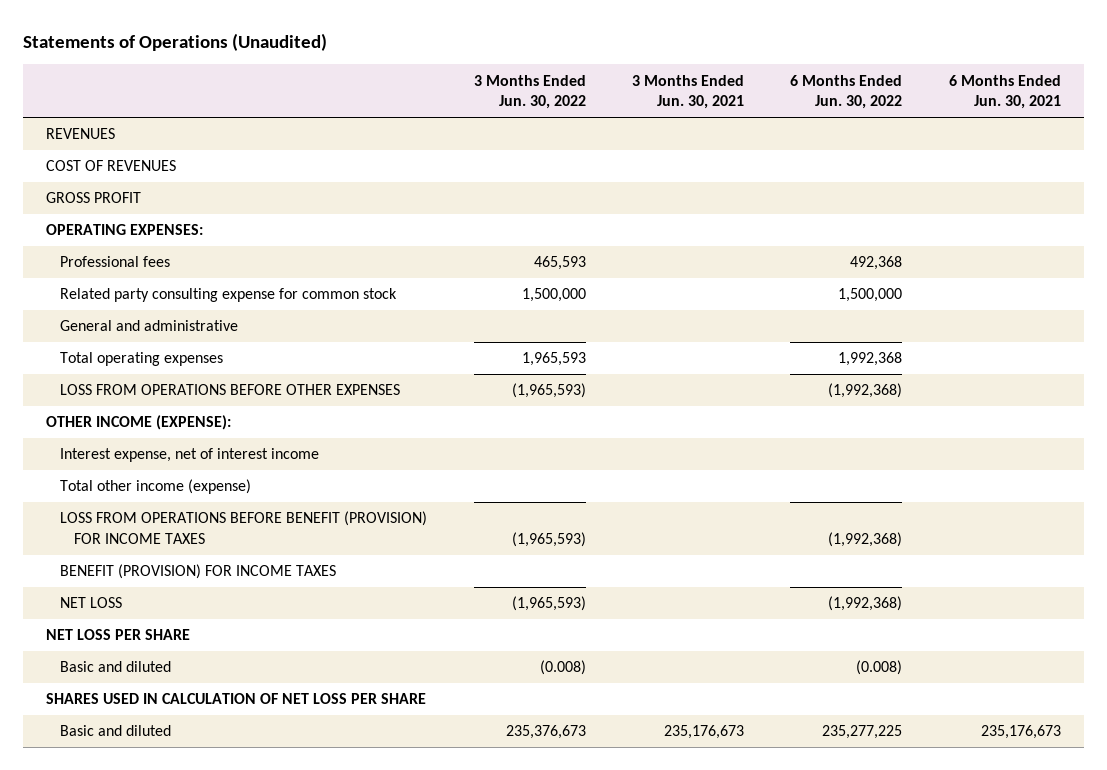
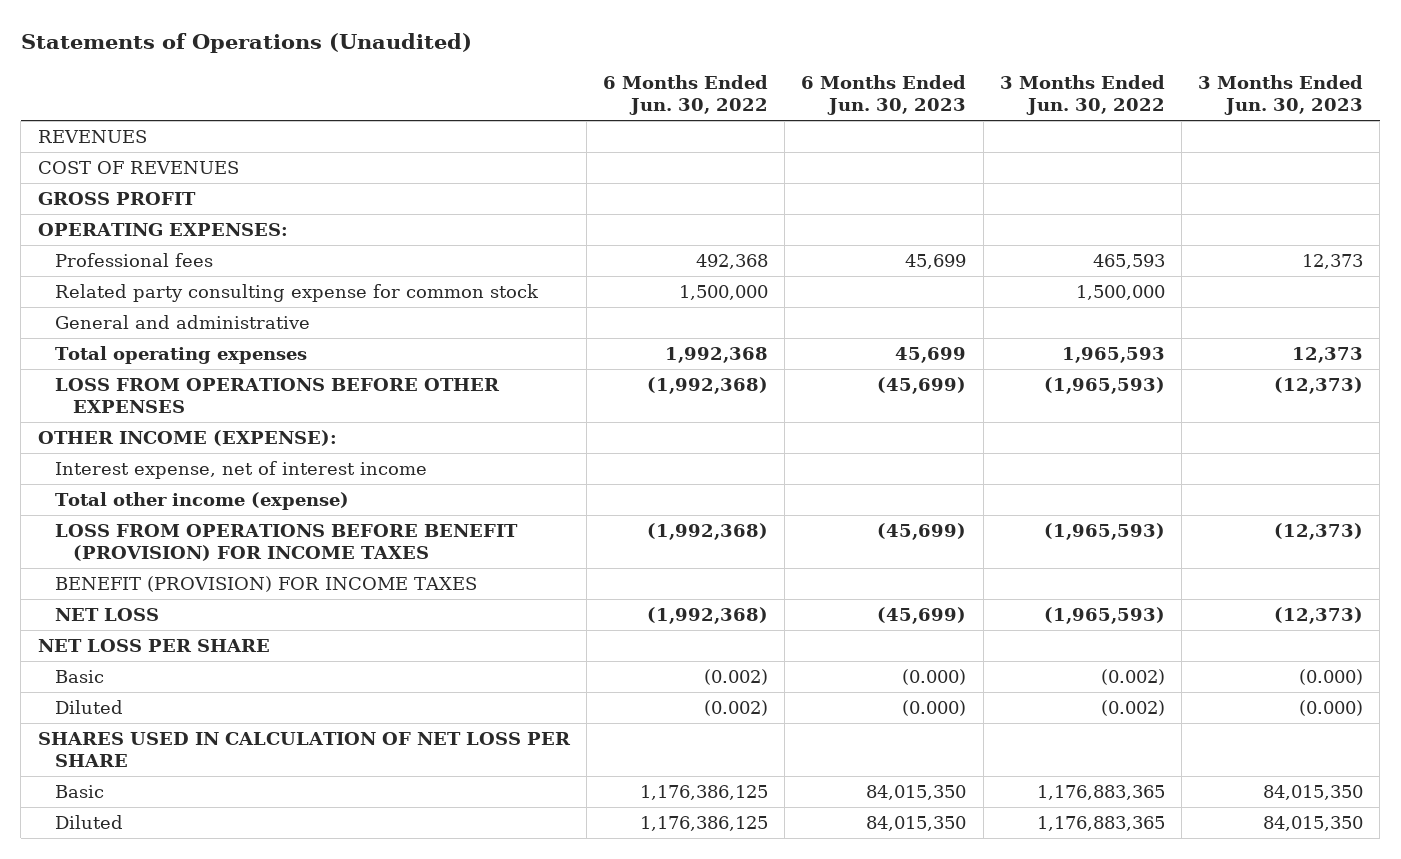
[632,74,745,110] 3 Months Ended Jun. 30, 2021 -> none
[948,74,1061,110] 6 Months Ended Jun. 30, 2021 -> none
none -> [801,74,967,116] 6 Months Ended Jun. 30, 2023
none -> [1198,74,1364,116] 3 Months Ended Jun. 30, 2023
[60,661,172,673] Basic and diluted -> [55,669,105,683] Basic
[539,660,586,676] (0.008) -> [1100,668,1165,685] (0.002)
[856,660,903,676] (0.008) -> [703,668,768,685] (0.002)
none -> [55,699,124,714] Diluted
[60,725,172,737] Basic and diluted -> [55,784,105,798] Basic
[505,725,586,740] 235,376,673 -> [1036,784,1165,800] 1,176,883,365
[822,725,903,740] 235,277,225 -> [639,784,768,800] 1,176,386,125
none -> [55,814,124,829] Diluted

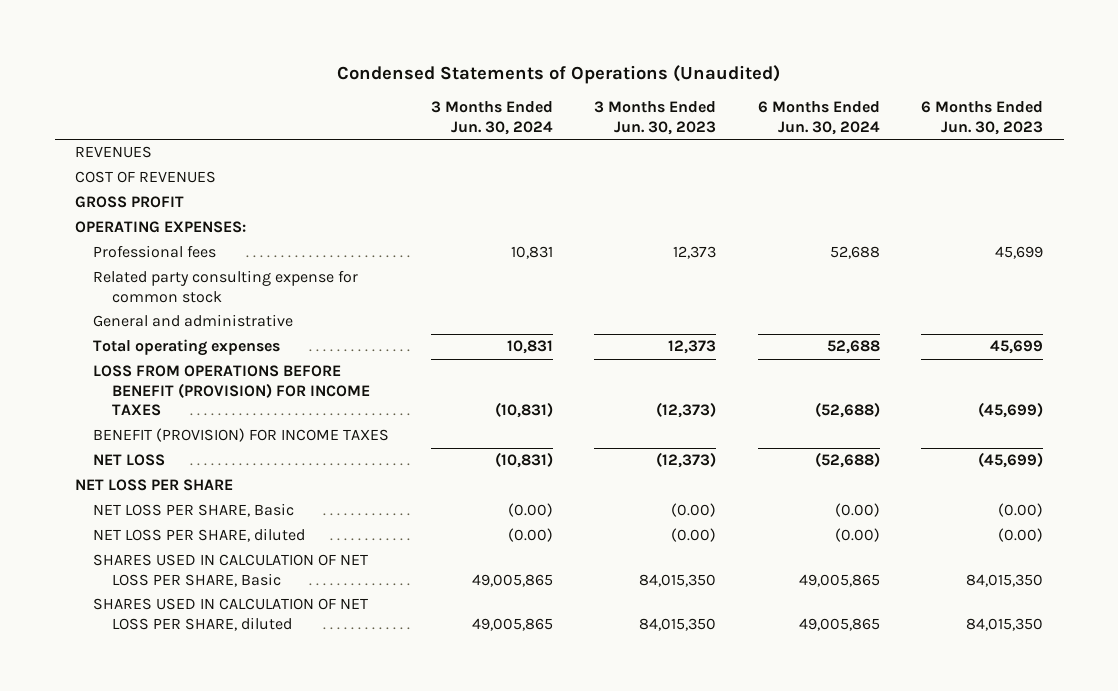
[20,32,472,53] Statements of Operations (Unaudited) -> [337,65,781,85] Condensed Statements of Operations (Unaudited)
[602,74,768,116] 6 Months Ended Jun. 30, 2022 -> none
[999,74,1165,116] 3 Months Ended Jun. 30, 2022 -> none
none -> [430,101,553,135] 3 Months Ended Jun. 30, 2024
none -> [757,101,880,135] 6 Months Ended Jun. 30, 2024
[55,377,501,414] LOSS FROM OPERATIONS BEFORE OTHER EXPENSES -> none
[37,429,337,446] OTHER INCOME (EXPENSE): -> none
[55,460,428,479] Interest expense, net of interest income -> none
[55,491,350,510] Total other income (expense) -> none
[37,731,571,768] SHARES USED IN CALCULATION OF NET LOSS PER SHARE -> none
[55,669,105,683] Basic -> [93,503,295,518] NET LOSS PER SHARE, Basic
[902,668,967,685] (0.000) -> [997,503,1043,518] (0.00)
[1299,668,1364,685] (0.000) -> [671,503,717,518] (0.00)
[55,699,124,714] Diluted -> [93,528,306,543] NET LOSS PER SHARE, diluted
[902,699,967,716] (0.000) -> [997,528,1043,543] (0.00)
[1299,699,1364,716] (0.000) -> [671,528,717,543] (0.00)
[55,784,105,798] Basic -> [93,554,369,587] SHARES USED IN CALCULATION OF NET LOSS PER SHARE, Basic
[55,814,124,829] Diluted -> [93,598,369,631] SHARES USED IN CALCULATION OF NET LOSS PER SHARE, diluted

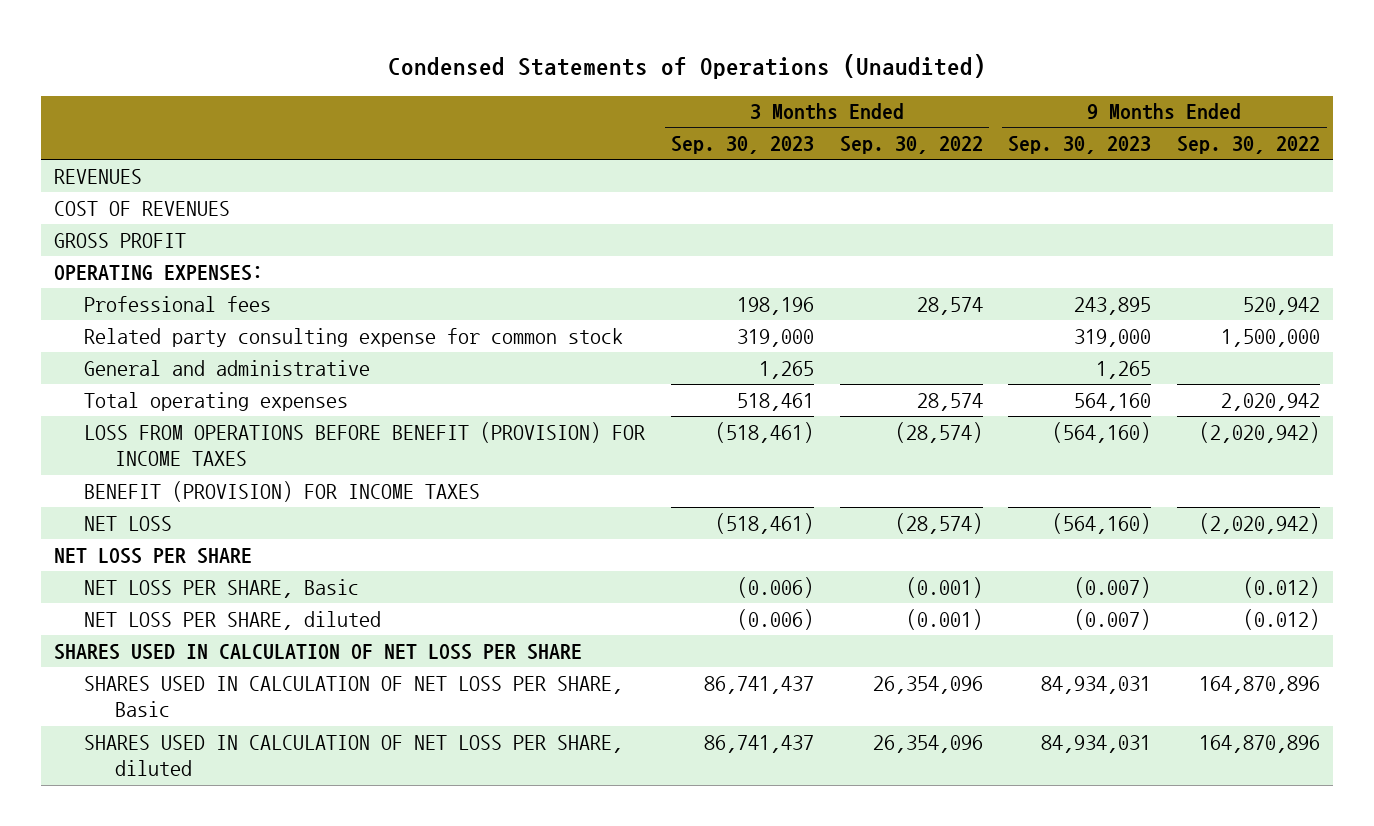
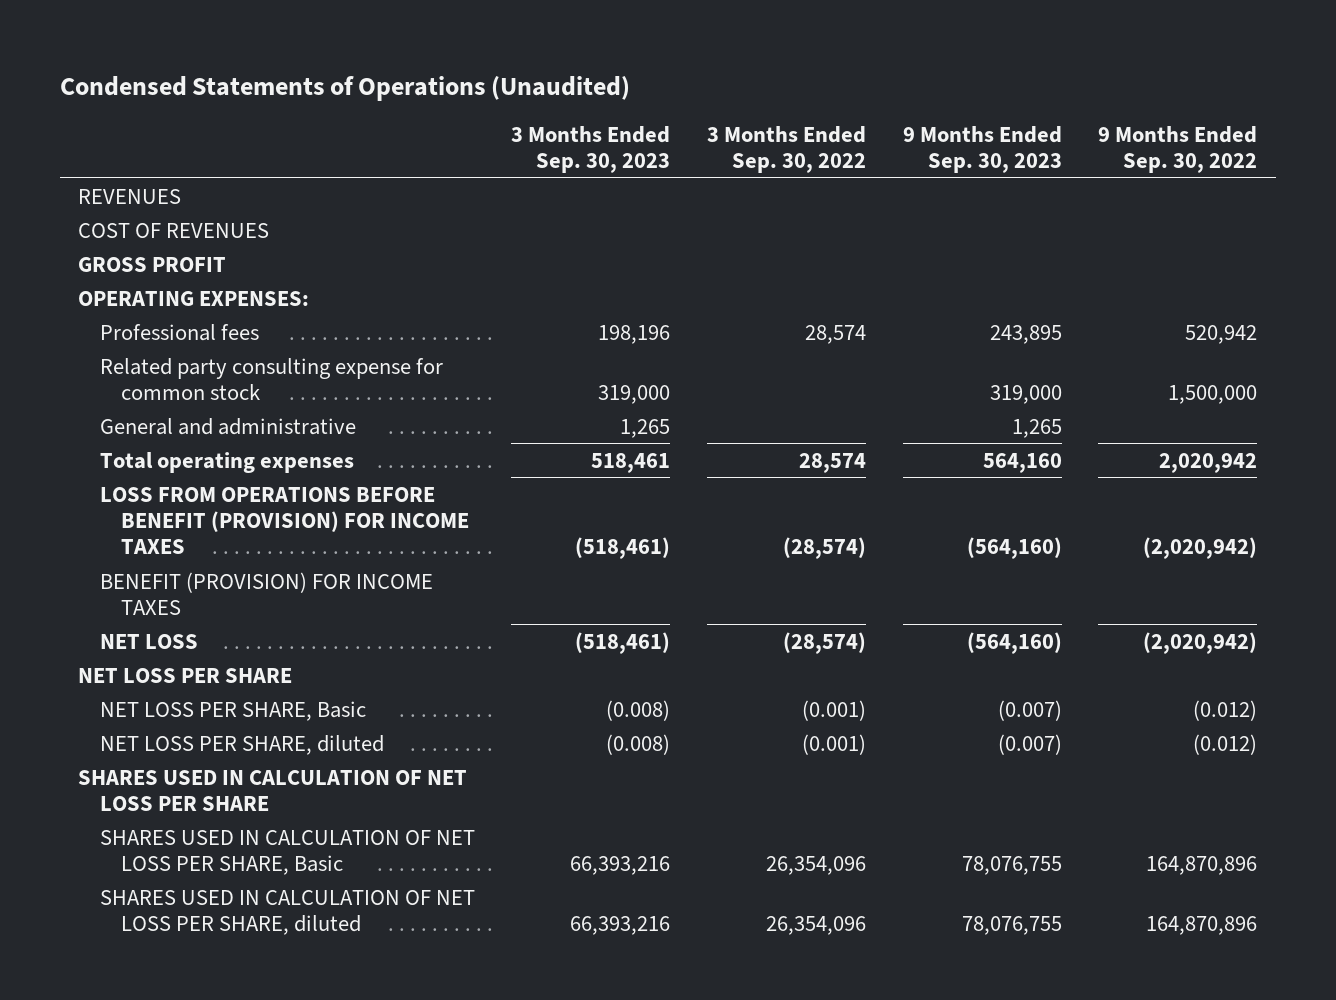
[737,576,815,598] (0.006) -> [606,699,671,721] (0.008)
[737,608,815,630] (0.006) -> [606,733,671,755] (0.008)
[704,675,815,694] 86,741,437 -> [570,855,671,875] 66,393,216
[1041,675,1152,694] 84,934,031 -> [961,855,1062,875] 78,076,755
[704,734,815,753] 86,741,437 -> [570,915,671,935] 66,393,216
[1041,734,1152,753] 84,934,031 -> [961,915,1062,935] 78,076,755

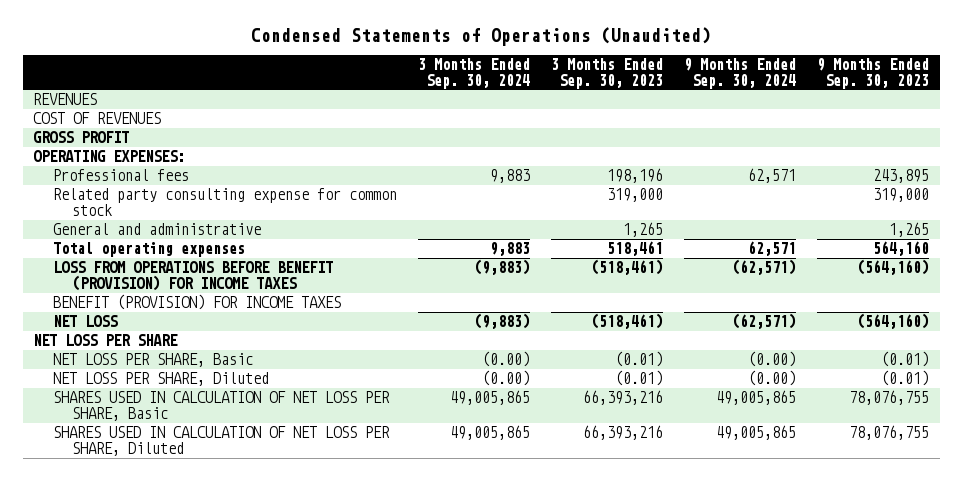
[707,125,867,173] 3 Months Ended Sep. 30, 2022 -> none
[1098,125,1258,173] 9 Months Ended Sep. 30, 2022 -> none
none -> [417,58,530,89] 3 Months Ended Sep. 30, 2024
none -> [684,58,797,89] 9 Months Ended Sep. 30, 2024
[78,769,468,811] SHARES USED IN CALCULATION OF NET LOSS PER SHARE -> none
[606,699,671,721] (0.008) -> [614,351,663,368] (0.01)
[997,699,1062,721] (0.007) -> [881,351,930,368] (0.01)
[99,734,384,755] NET LOSS PER SHARE, diluted -> [52,372,269,387] NET LOSS PER SHARE, Diluted
[606,733,671,755] (0.008) -> [614,370,663,387] (0.01)
[997,733,1062,755] (0.007) -> [881,370,930,387] (0.01)
[99,889,475,935] SHARES USED IN CALCULATION OF NET LOSS PER SHARE, diluted -> [52,426,390,456] SHARES USED IN CALCULATION OF NET LOSS PER SHARE, Diluted

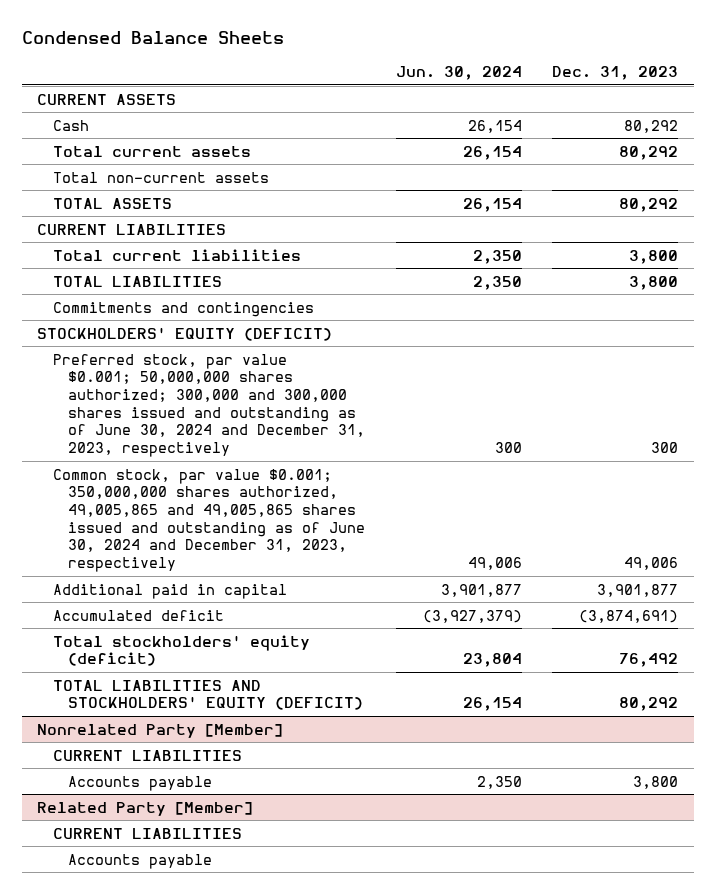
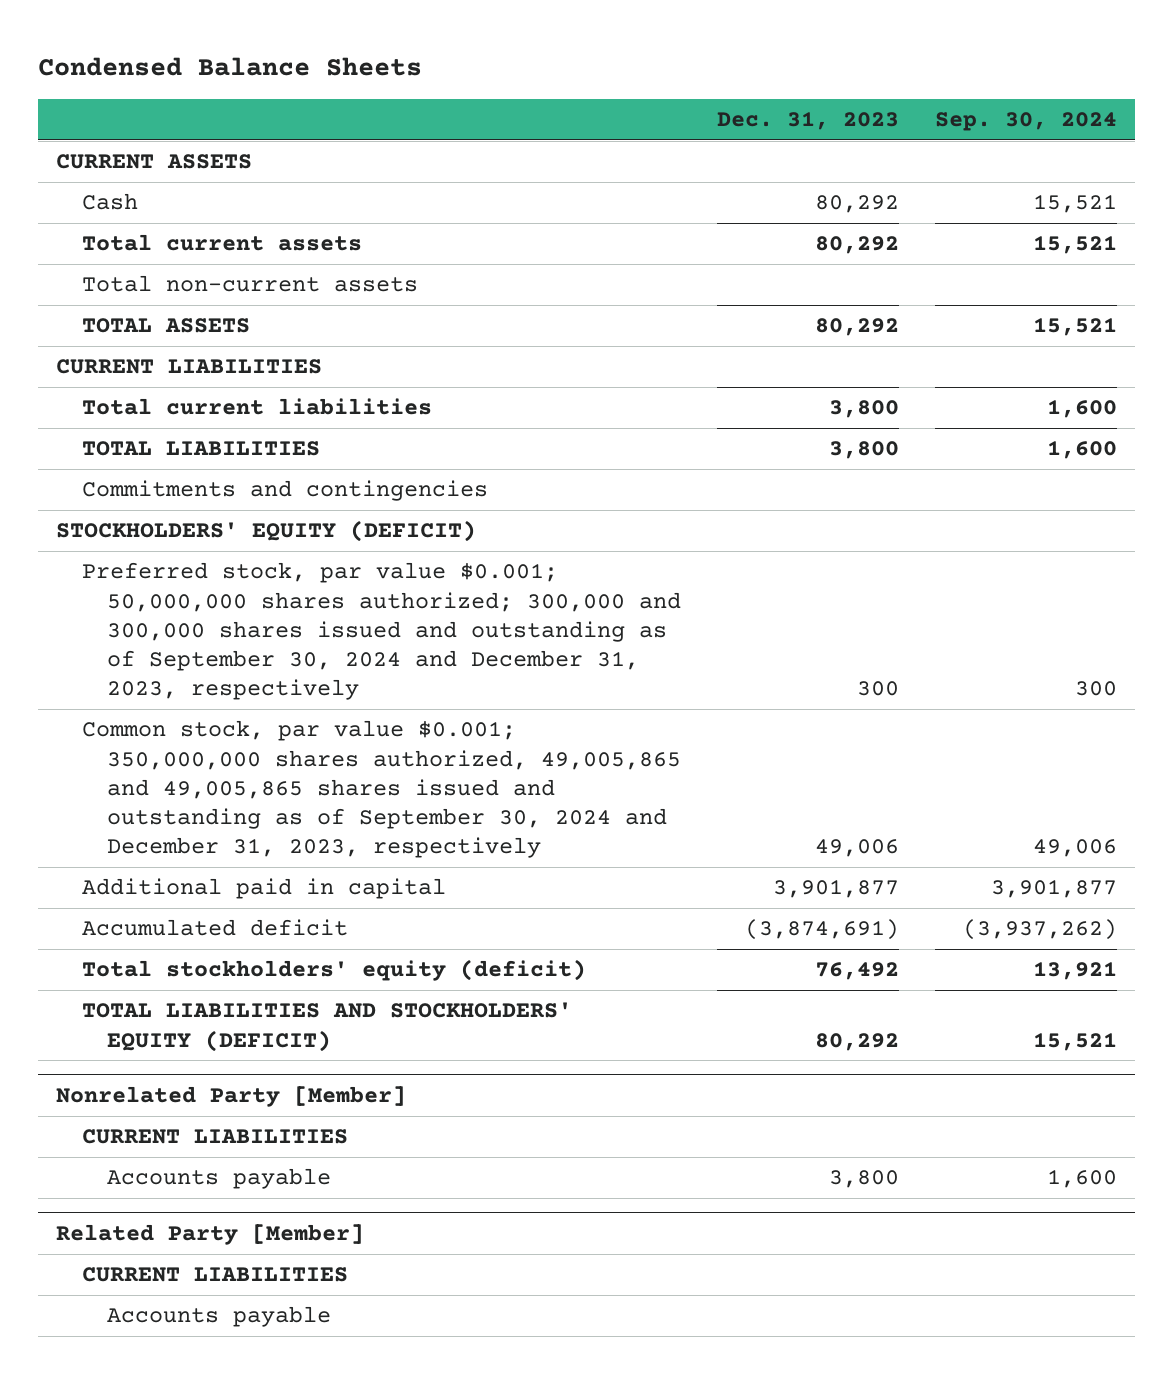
[395,65,522,80] Jun. 30, 2024 -> none
none -> [934,111,1117,131] Sep. 30, 2024
[52,353,366,457] Preferred stock, par value $0.001; 50,000,000 shares authorized; 300,000 and 300,000 shares issued and outstanding as of June 30, 2024 and December 31, 2023, respectively -> [81,562,681,701] Preferred stock, par value $0.001; 50,000,000 shares authorized; 300,000 and 300,000 shares issued and outstanding as of September 30, 2024 and December 31, 2023, respectively
[52,468,366,572] Common stock, par value $0.001; 350,000,000 shares authorized, 49,005,865 and 49,005,865 shares issued and outstanding as of June 30, 2024 and December 31, 2023, respectively -> [81,720,681,859] Common stock, par value $0.001; 350,000,000 shares authorized, 49,005,865 and 49,005,865 shares issued and outstanding as of September 30, 2024 and December 31, 2023, respectively

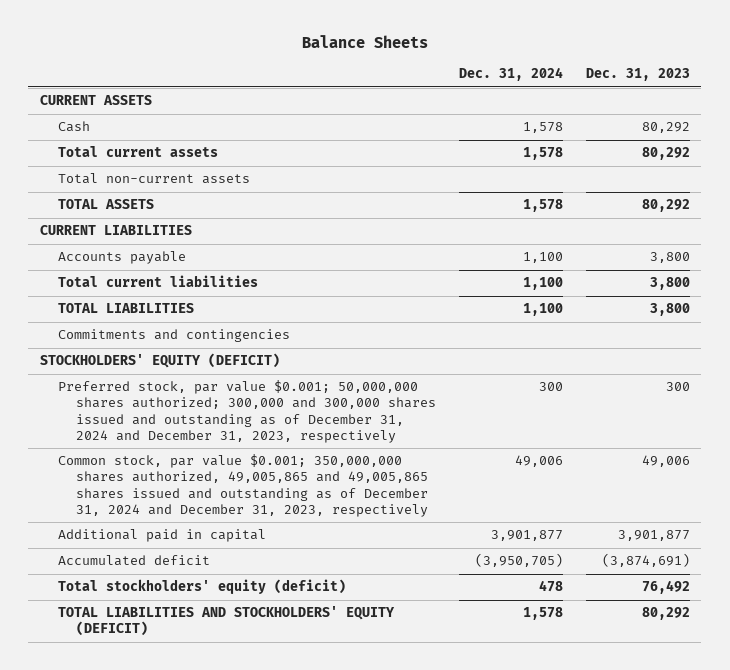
[38,56,423,76] Condensed Balance Sheets -> [301,35,428,49] Balance Sheets
[934,111,1117,131] Sep. 30, 2024 -> none
none -> [459,67,564,82] Dec. 31, 2024
none -> [57,251,186,265] Accounts payable
[81,562,681,701] Preferred stock, par value $0.001; 50,000,000 shares authorized; 300,000 and 300,000 shares issued and outstanding as of September 30, 2024 and December 31, 2023, respectively -> [57,380,437,443] Preferred stock, par value $0.001; 50,000,000 shares authorized; 300,000 and 300,000 shares issued and outstanding as of December 31, 2024 and December 31, 2023, respectively
[81,720,681,859] Common stock, par value $0.001; 350,000,000 shares authorized, 49,005,865 and 49,005,865 shares issued and outstanding as of September 30, 2024 and December 31, 2023, respectively -> [57,454,429,517] Common stock, par value $0.001; 350,000,000 shares authorized, 49,005,865 and 49,005,865 shares issued and outstanding as of December 31, 2024 and December 31, 2023, respectively
[56,1085,407,1107] Nonrelated Party [Member] -> none
[81,1129,348,1145] CURRENT LIABILITIES -> none
[106,1168,331,1190] Accounts payable -> none
[56,1223,365,1245] Related Party [Member] -> none
[81,1267,348,1283] CURRENT LIABILITIES -> none
[106,1306,331,1328] Accounts payable -> none

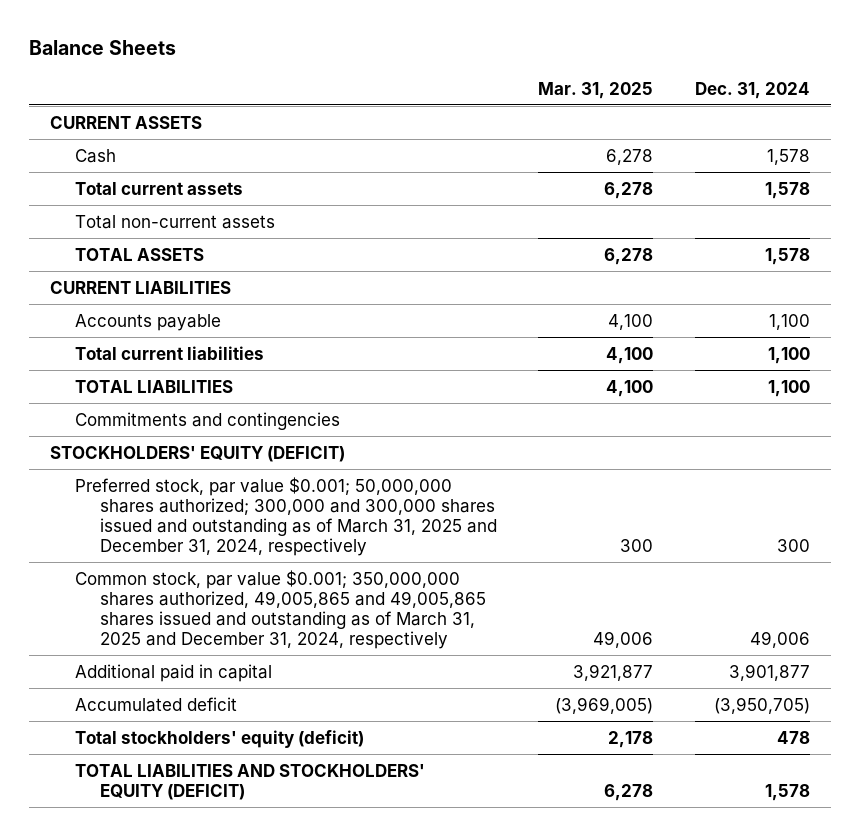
[586,68,691,82] Dec. 31, 2023 -> none
none -> [538,81,654,99] Mar. 31, 2025
[57,380,437,443] Preferred stock, par value $0.001; 50,000,000 shares authorized; 300,000 and 300,000 shares issued and outstanding as of December 31, 2024 and December 31, 2023, respectively -> [74,476,497,556] Preferred stock, par value $0.001; 50,000,000 shares authorized; 300,000 and 300,000 shares issued and outstanding as of March 31, 2025 and December 31, 2024, respectively
[57,454,429,517] Common stock, par value $0.001; 350,000,000 shares authorized, 49,005,865 and 49,005,865 shares issued and outstanding as of December 31, 2024 and December 31, 2023, respectively -> [74,569,486,649] Common stock, par value $0.001; 350,000,000 shares authorized, 49,005,865 and 49,005,865 shares issued and outstanding as of March 31, 2025 and December 31, 2024, respectively

